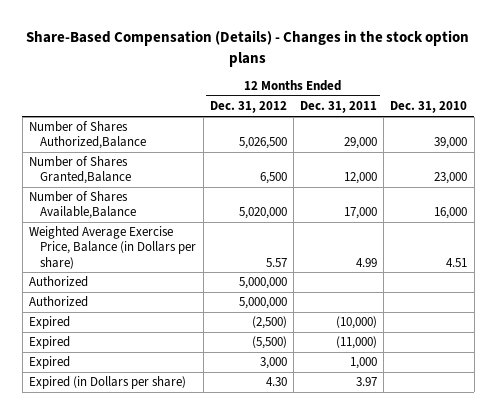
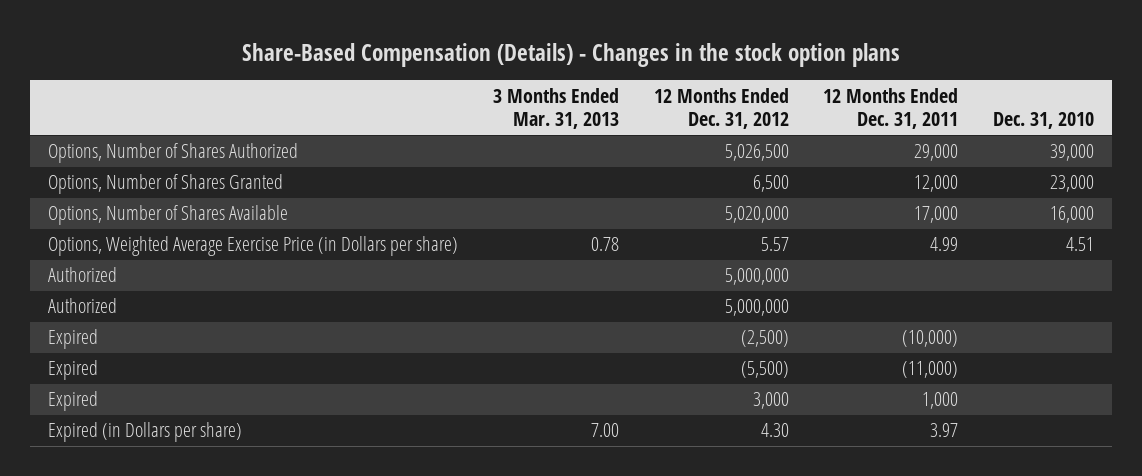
none -> [492,87,619,130] 3 Months Ended Mar. 31, 2013
[28,121,147,150] Number of Shares Authorized,Balance -> [47,143,298,164] Options, Number of Shares Authorized
[28,156,132,185] Number of Shares Granted,Balance -> [47,174,283,195] Options, Number of Shares Granted
[28,191,137,220] Number of Shares Available,Balance -> [47,205,288,226] Options, Number of Shares Available
[28,226,197,269] Weighted Average Exercise Price, Balance (in Dollars per share) -> [47,236,458,257] Options, Weighted Average Exercise Price (in Dollars per share)

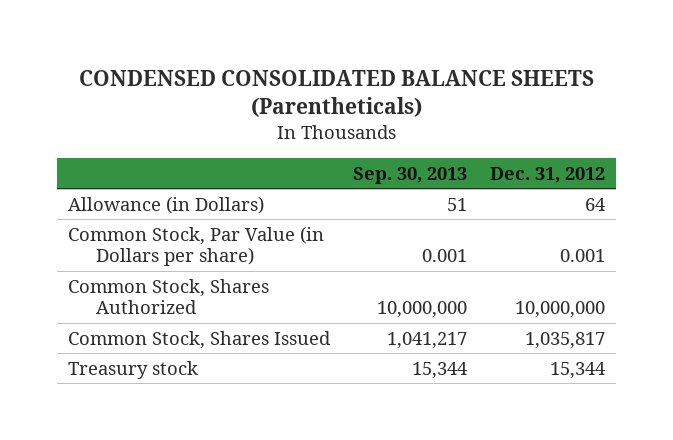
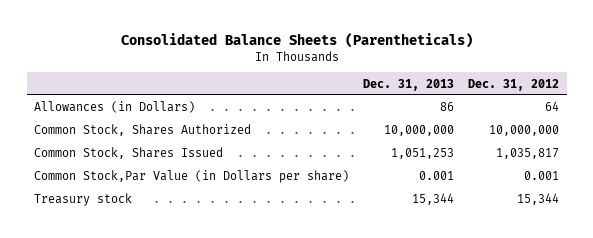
[78,69,594,118] CONDENSED CONSOLIDATED BALANCE SHEETS (Parentheticals) -> [120,32,473,48] Consolidated Balance Sheets (Parentheticals)
[353,166,468,184] Sep. 30, 2013 -> none
none -> [363,78,455,91] Dec. 31, 2013
[68,225,325,267] Common Stock, Par Value (in Dollars per share) -> none
[68,195,265,214] Allowance (in Dollars) -> [33,101,195,114] Allowances (in Dollars)
none -> [33,170,349,184] Common Stock,Par Value (in Dollars per share)

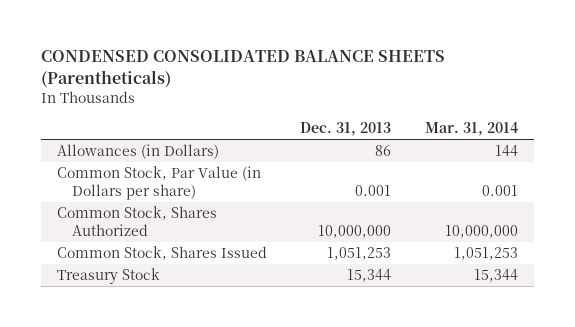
[120,32,473,48] Consolidated Balance Sheets (Parentheticals) -> [40,50,445,89] CONDENSED CONSOLIDATED BALANCE SHEETS (Parentheticals)
[468,78,560,91] Dec. 31, 2012 -> none
none -> [424,122,518,137] Mar. 31, 2014
none -> [57,166,262,201] Common Stock, Par Value (in Dollars per share)
[33,170,349,184] Common Stock,Par Value (in Dollars per share) -> none
[33,193,132,207] Treasury stock -> [57,268,161,285] Treasury Stock

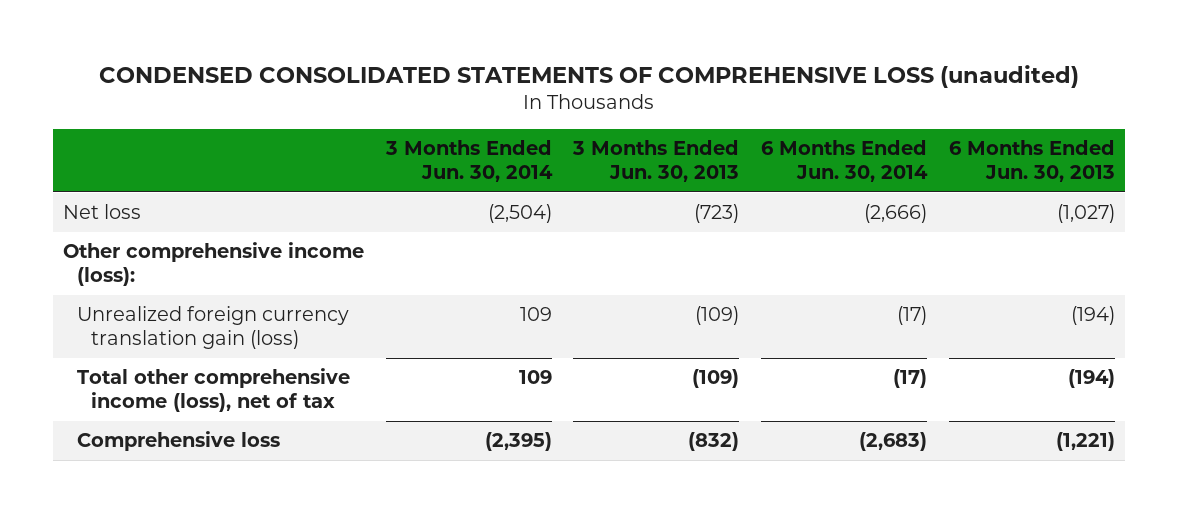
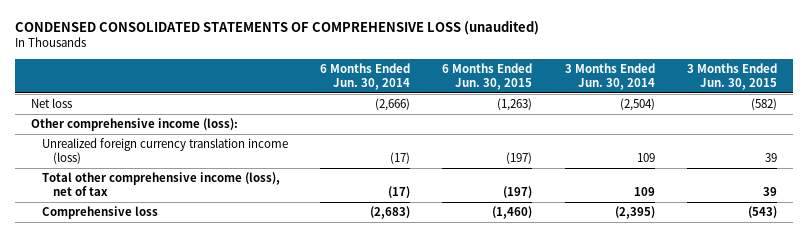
[572,140,740,182] 3 Months Ended Jun. 30, 2013 -> none
[948,140,1115,182] 6 Months Ended Jun. 30, 2013 -> none
none -> [442,62,533,91] 6 Months Ended Jun. 30, 2015
none -> [686,62,777,91] 3 Months Ended Jun. 30, 2015
[77,306,350,350] Unrealized foreign currency translation gain (loss) -> [41,137,288,165] Unrealized foreign currency translation income (loss)

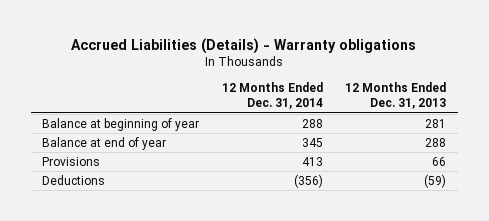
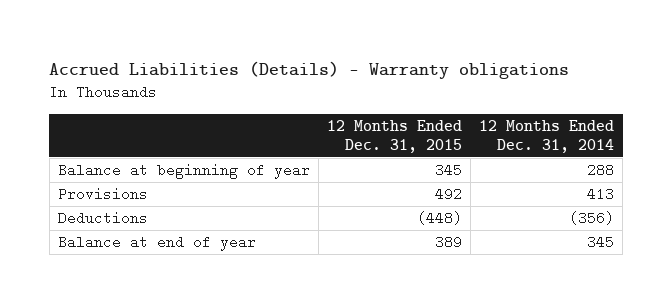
[345,81,447,110] 12 Months Ended Dec. 31, 2013 -> none
none -> [327,119,463,153] 12 Months Ended Dec. 31, 2015
[42,136,167,150] Balance at end of year -> [57,234,256,251] Balance at end of year

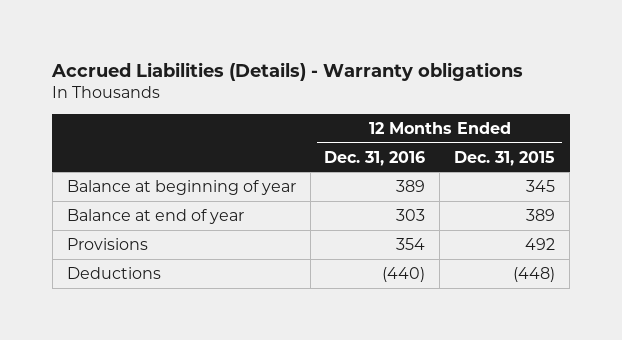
[479,119,615,153] 12 Months Ended Dec. 31, 2014 -> none
none -> [324,150,426,166] Dec. 31, 2016
[57,234,256,251] Balance at end of year -> [66,208,244,224] Balance at end of year

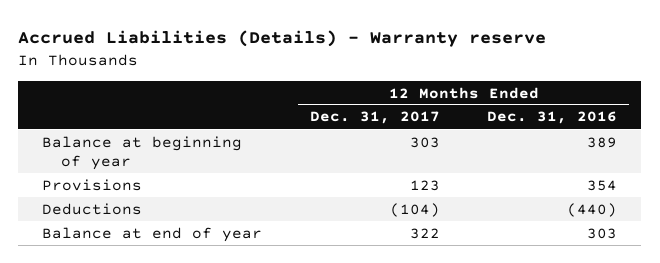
[51,61,524,81] Accrued Liabilities (Details) - Warranty obligations -> [18,30,547,48] Accrued Liabilities (Details) - Warranty reserve
[454,150,556,166] Dec. 31, 2015 -> none
none -> [309,111,440,125] Dec. 31, 2017
[66,208,244,224] Balance at end of year -> [42,226,263,242] Balance at end of year

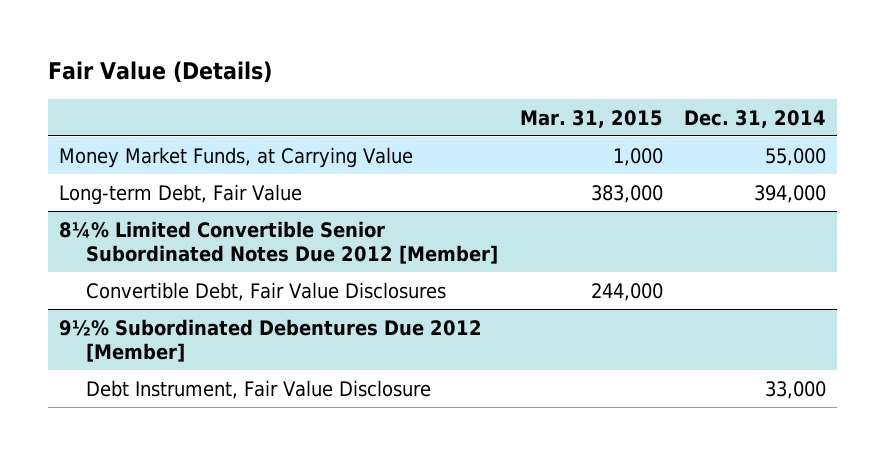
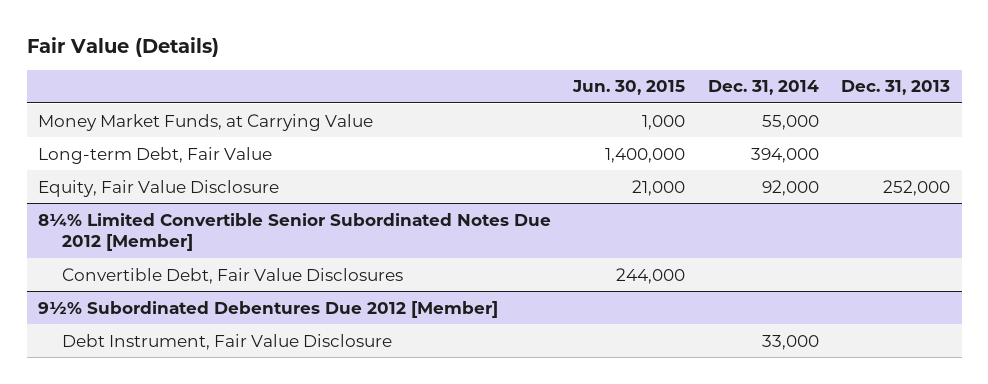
[519,109,663,128] Mar. 31, 2015 -> none
none -> [572,80,686,96] Jun. 30, 2015
none -> [841,80,951,96] Dec. 31, 2013
none -> [37,179,279,197] Equity, Fair Value Disclosure

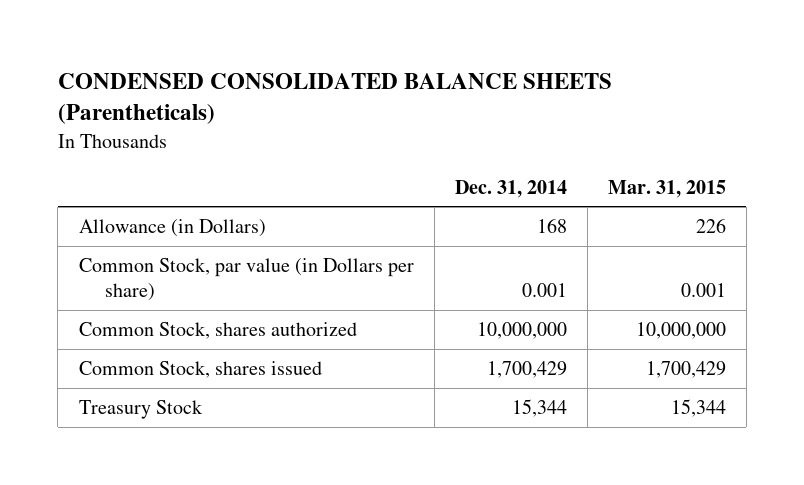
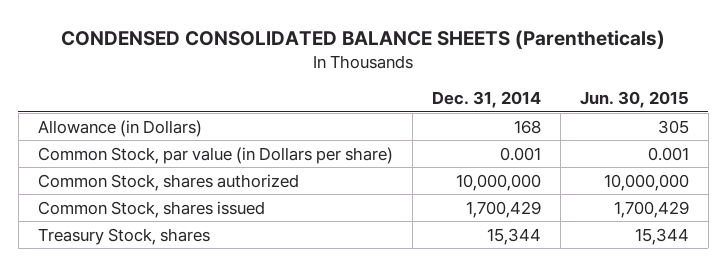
[607,179,726,198] Mar. 31, 2015 -> none
none -> [579,91,689,109] Jun. 30, 2015
[78,400,203,420] Treasury Stock -> [37,227,210,245] Treasury Stock, shares

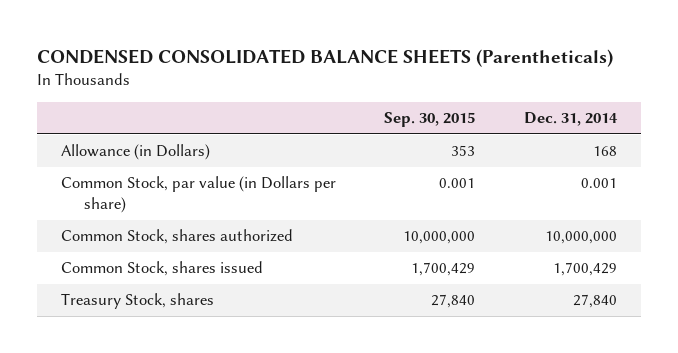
[579,91,689,109] Jun. 30, 2015 -> none
none -> [384,112,476,128] Sep. 30, 2015
[486,227,541,245] 15,344 -> [573,294,618,309] 27,840

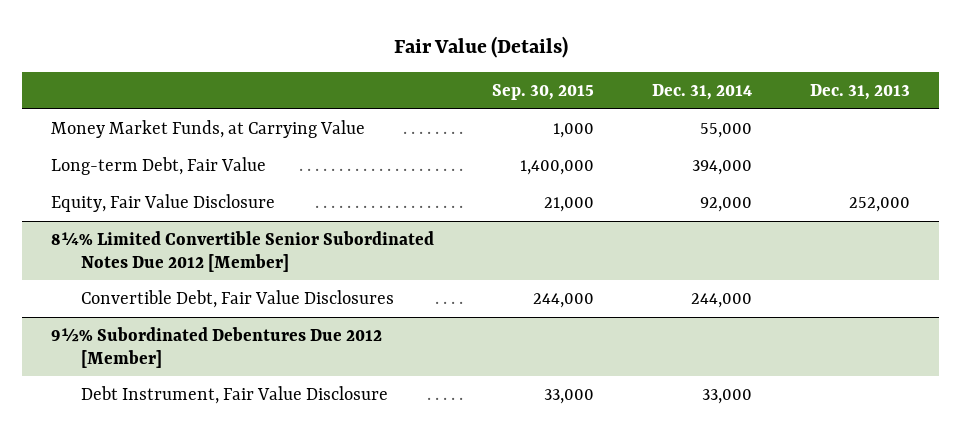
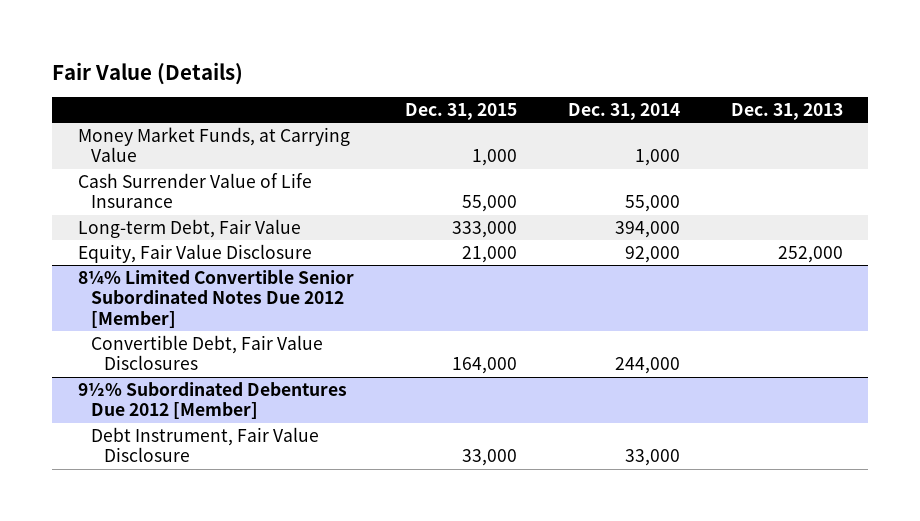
[492,84,595,101] Sep. 30, 2015 -> none
none -> [404,103,517,121] Dec. 31, 2015
[700,122,753,138] 55,000 -> [634,149,680,167] 1,000
none -> [77,172,312,209] Cash Surrender Value of Life Insurance

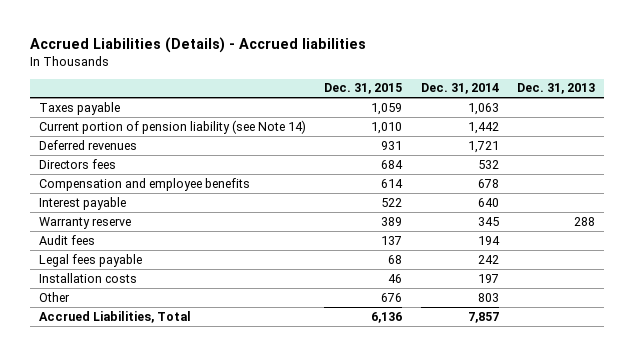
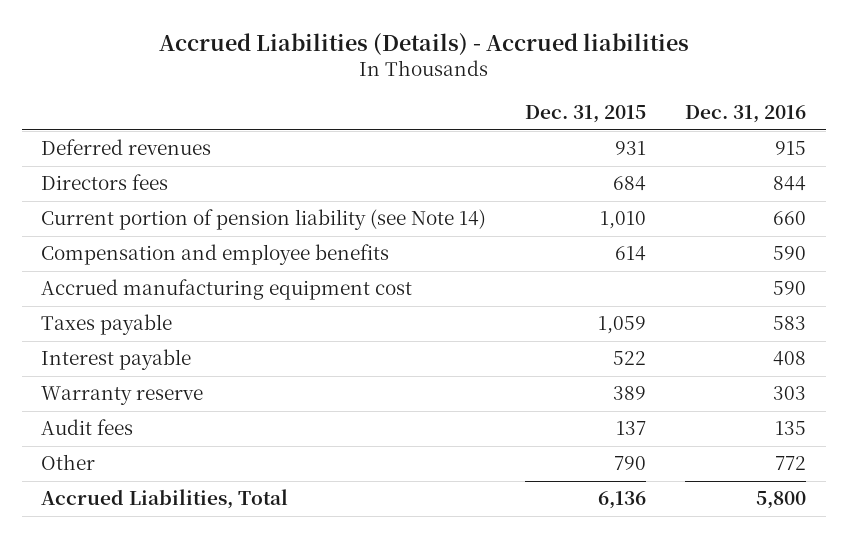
[420,83,499,95] Dec. 31, 2014 -> none
[516,83,595,95] Dec. 31, 2013 -> none
none -> [685,105,807,124] Dec. 31, 2016
[39,119,307,134] Current portion of pension liability (see Note 14) -> [41,209,487,231] Current portion of pension liability (see Note 14)
none -> [41,279,413,301] Accrued manufacturing equipment cost
[39,101,121,115] Taxes payable -> [41,314,173,336] Taxes payable
[39,253,143,267] Legal fees payable -> none
[39,272,138,283] Installation costs -> none
[381,292,403,302] 676 -> [614,456,647,471] 790

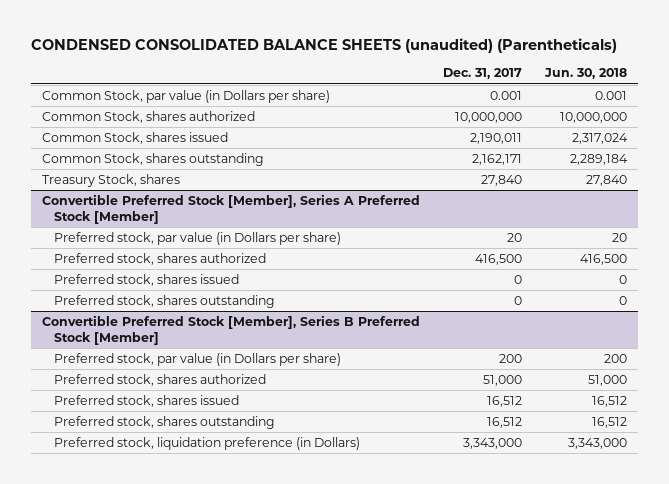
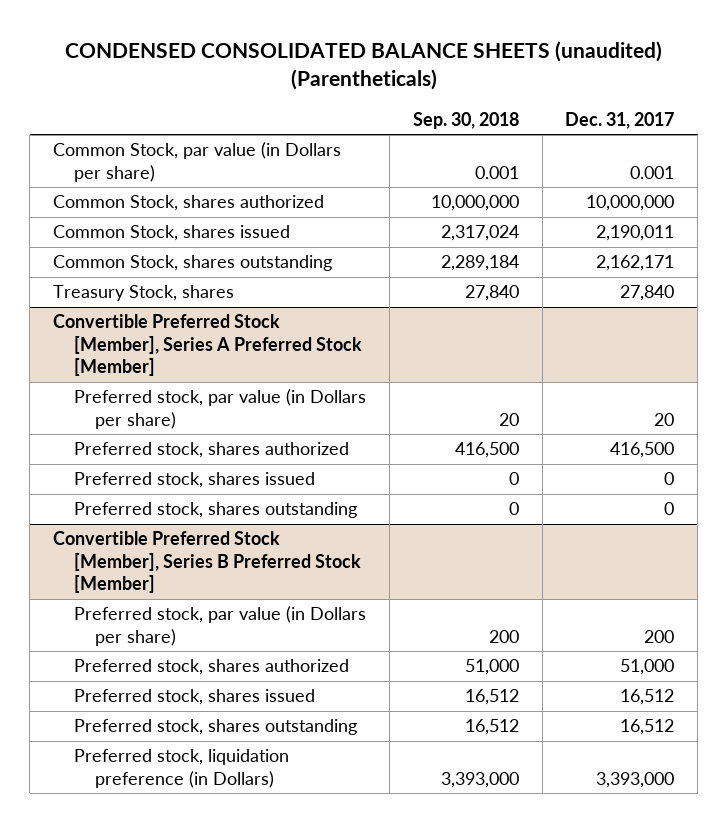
[543,68,627,80] Jun. 30, 2018 -> none
none -> [412,112,519,130] Sep. 30, 2018
[462,438,522,450] 3,343,000 -> [596,771,675,788] 3,393,000

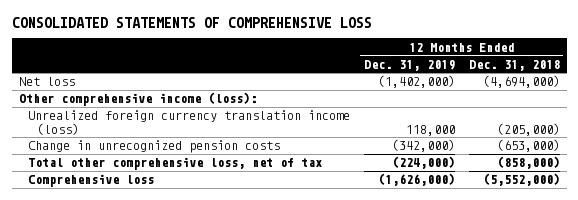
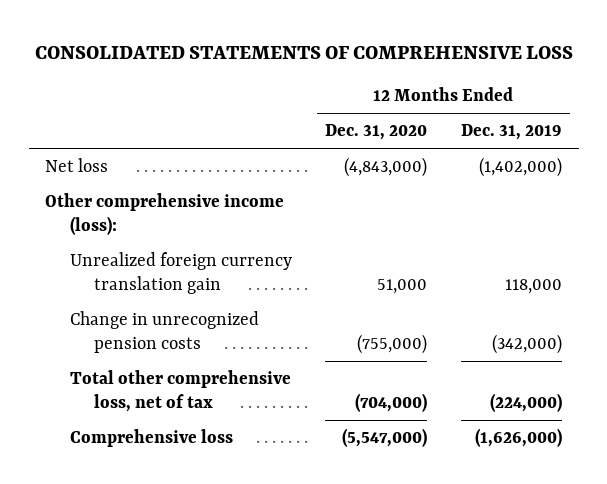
[468,59,560,71] Dec. 31, 2018 -> none
none -> [325,124,428,141] Dec. 31, 2020
[27,110,350,135] Unrealized foreign currency translation income (loss) -> [69,252,292,294] Unrealized foreign currency translation gain

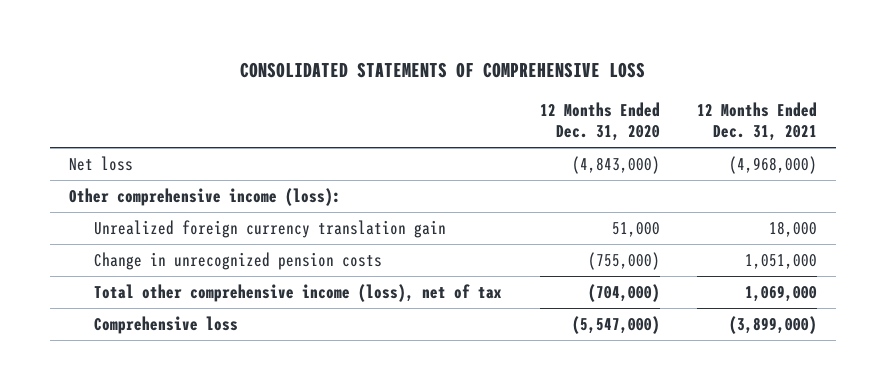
[460,124,562,141] Dec. 31, 2019 -> none
none -> [696,102,817,142] 12 Months Ended Dec. 31, 2021
[69,370,291,412] Total other comprehensive loss, net of tax -> [94,283,503,302] Total other comprehensive income (loss), net of tax

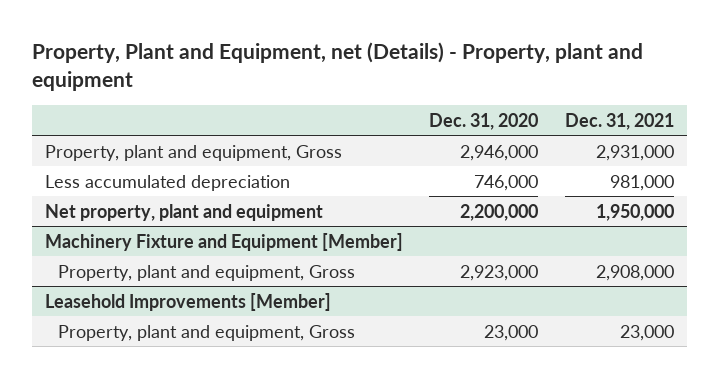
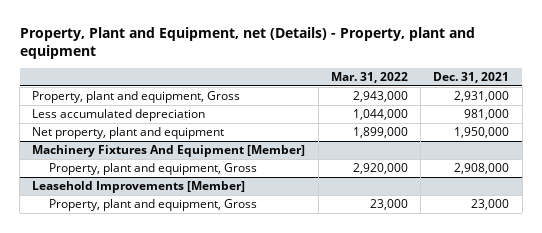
[429,112,539,130] Dec. 31, 2020 -> none
none -> [330,72,408,84] Mar. 31, 2022
[44,232,403,251] Machinery Fixture and Equipment [Member] -> [32,145,306,158] Machinery Fixtures And Equipment [Member]

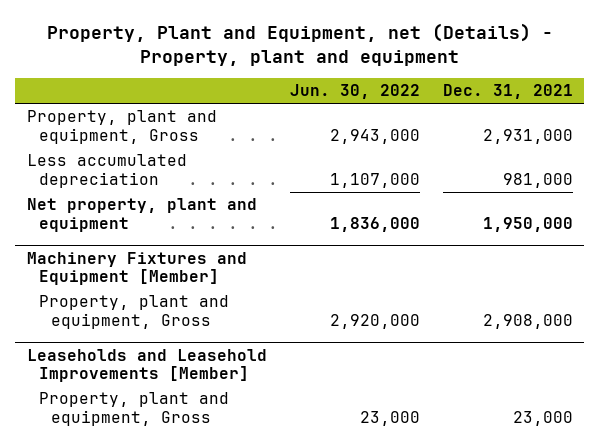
[330,72,408,84] Mar. 31, 2022 -> none
none -> [289,84,420,100] Jun. 30, 2022
[32,145,306,158] Machinery Fixtures And Equipment [Member] -> [26,251,247,286] Machinery Fixtures and Equipment [Member]
[32,181,246,194] Leasehold Improvements [Member] -> [26,348,267,383] Leaseholds and Leasehold Improvements [Member]

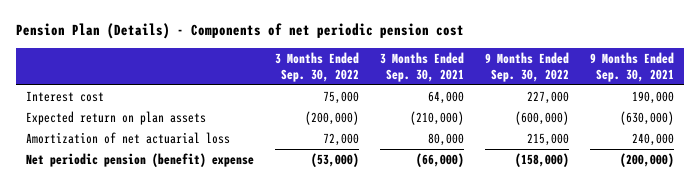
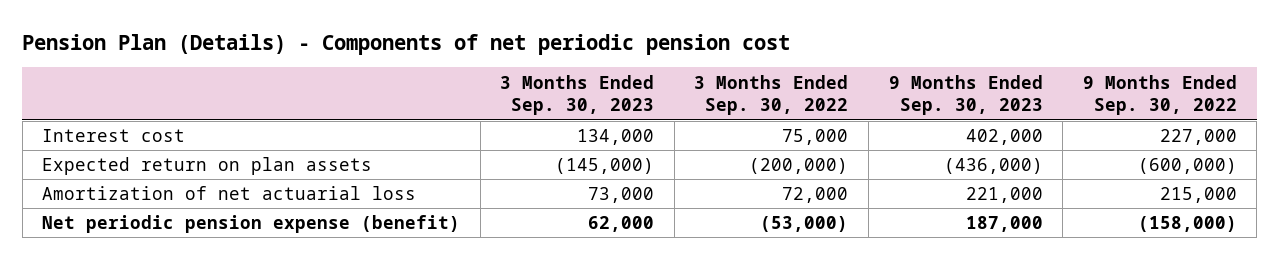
[379,52,464,82] 3 Months Ended Sep. 30, 2021 -> none
[589,52,674,82] 9 Months Ended Sep. 30, 2021 -> none
none -> [500,74,655,116] 3 Months Ended Sep. 30, 2023
none -> [888,74,1043,116] 9 Months Ended Sep. 30, 2023
[26,153,255,168] Net periodic pension (benefit) expense -> [42,215,461,234] Net periodic pension expense (benefit)

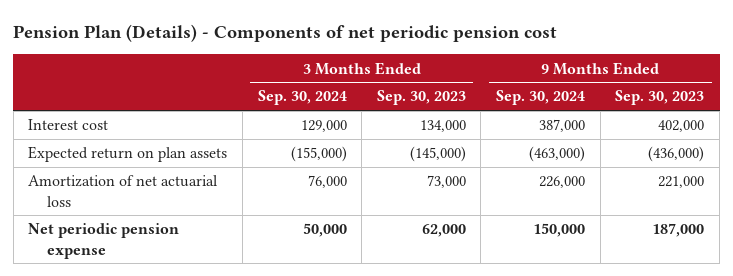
[694,74,849,116] 3 Months Ended Sep. 30, 2022 -> none
[1082,74,1237,116] 9 Months Ended Sep. 30, 2022 -> none
none -> [257,90,347,106] Sep. 30, 2024
none -> [496,90,586,106] Sep. 30, 2024
[42,215,461,234] Net periodic pension expense (benefit) -> [28,223,180,259] Net periodic pension expense

